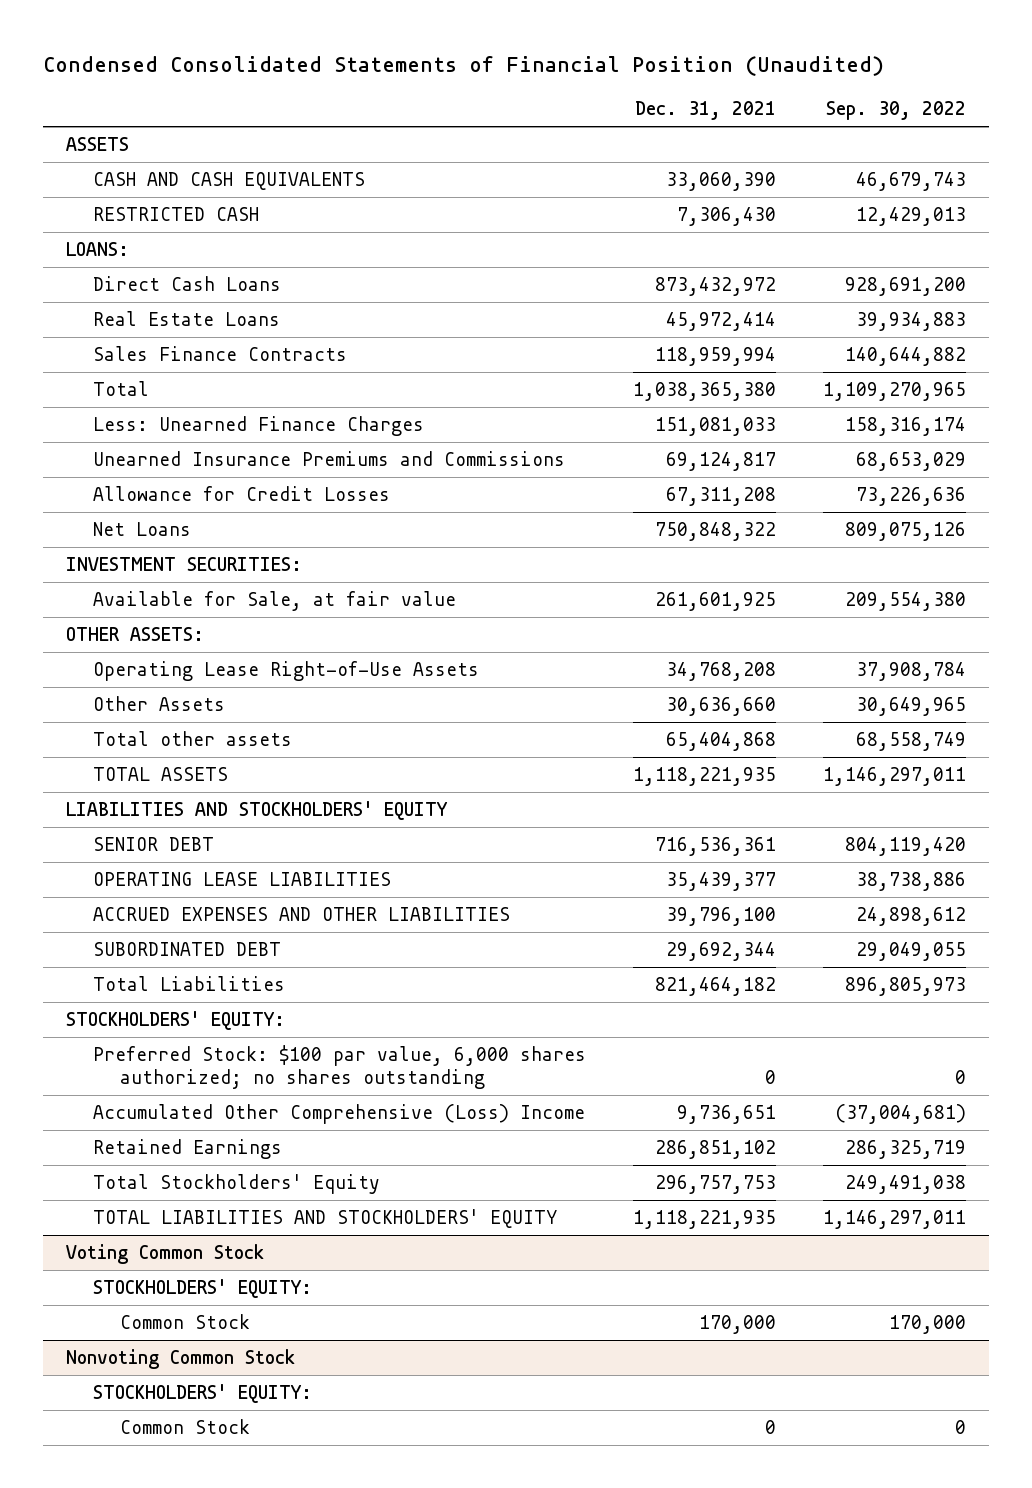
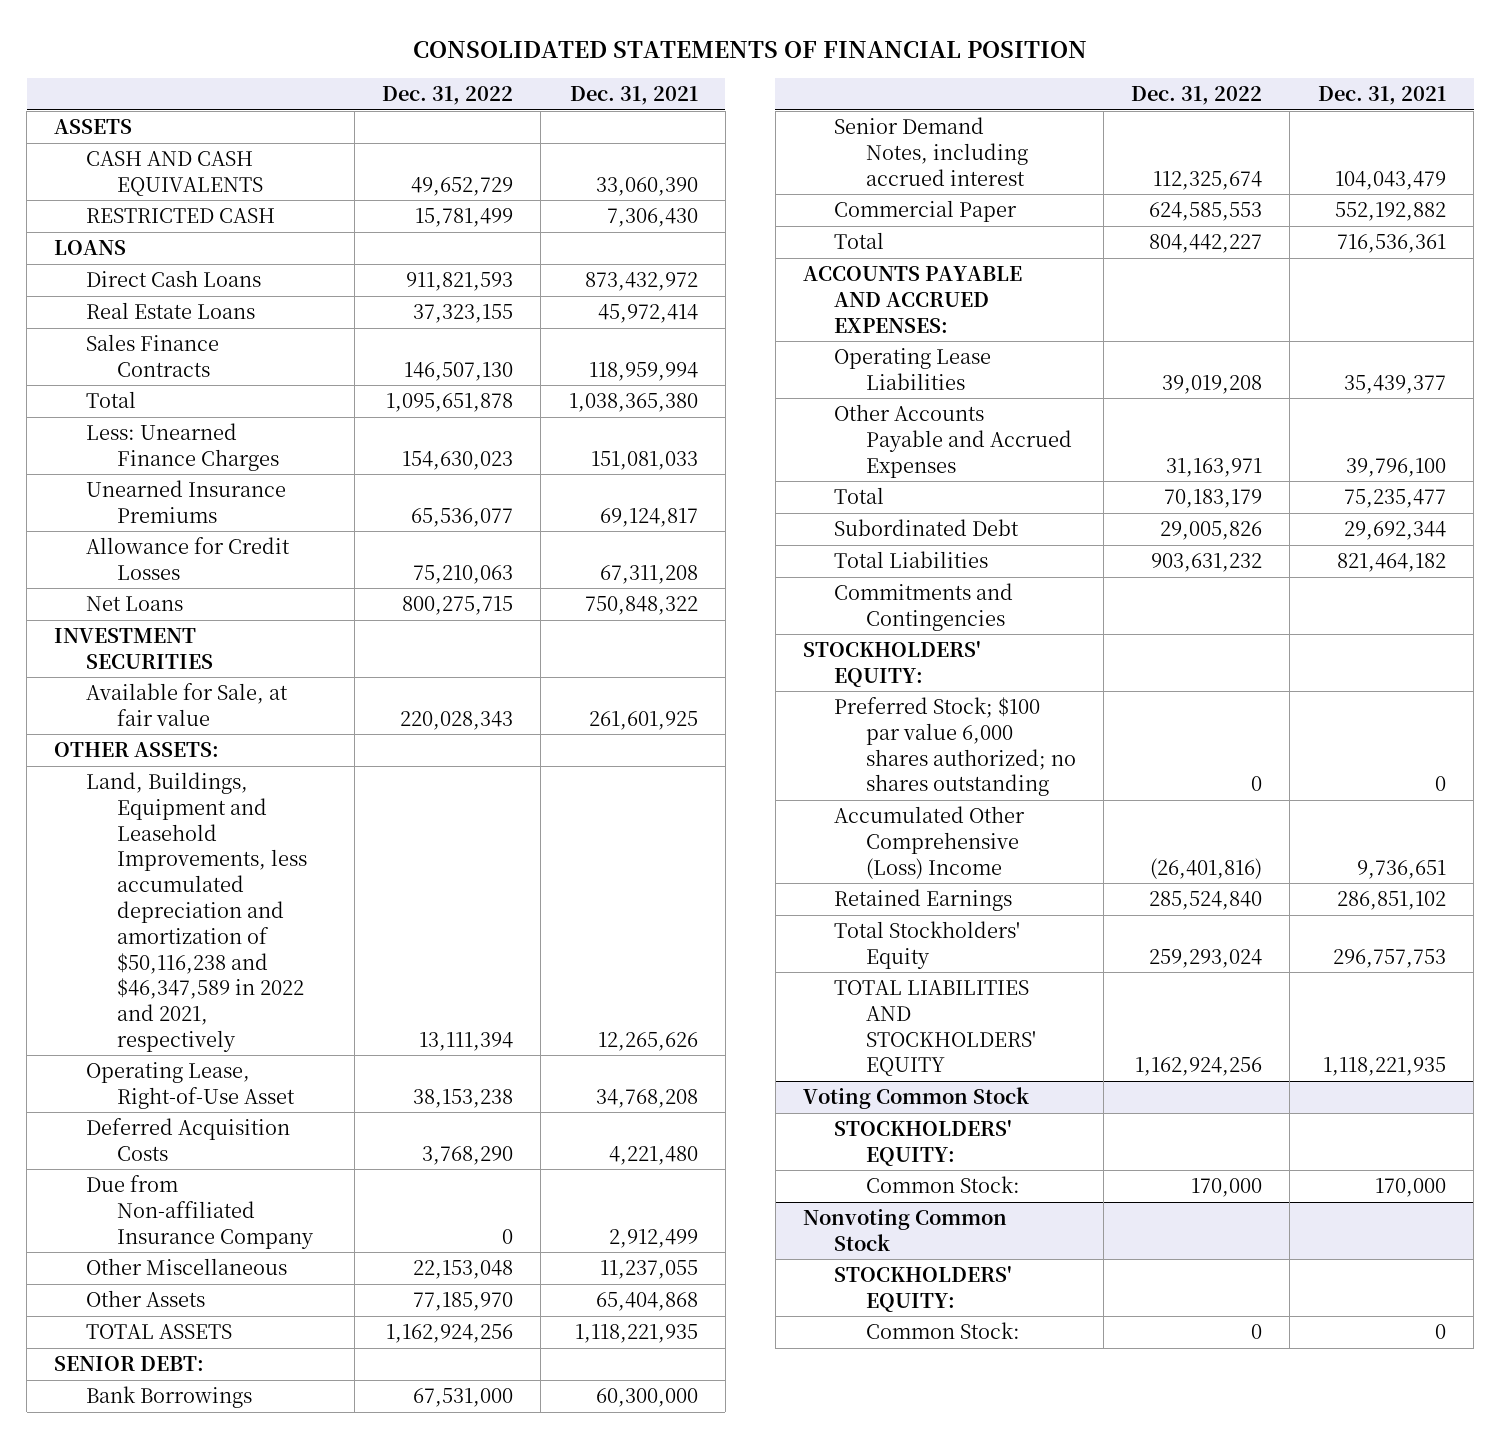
[42,55,884,76] Condensed Consolidated Statements of Financial Position (Unaudited) -> [413,40,1088,58] CONSOLIDATED STATEMENTS OF FINANCIAL POSITION
[825,100,966,120] Sep. 30, 2022 -> none
none -> [382,86,514,106] Dec. 31, 2022
[65,242,129,257] LOANS: -> [54,240,127,256] LOANS
[93,451,566,467] Unearned Insurance Premiums and Commissions -> [85,480,286,523] Unearned Insurance Premiums
[65,557,302,572] INVESTMENT SECURITIES: -> [54,628,213,669] INVESTMENT SECURITIES
[93,731,293,747] Total other assets -> none
none -> [85,772,308,1052] Land, Buildings, Equipment and Leasehold Improvements, less accumulated depreciation and amortization of $50,116,238 and $46,347,589 in 2022 and 2021, respectively
[93,661,480,682] Operating Lease Right-of-Use Assets -> [85,1062,296,1109] Operating Lease, Right-of-Use Asset
none -> [85,1118,290,1161] Deferred Acquisition Costs
none -> [85,1175,315,1249] Due from Non-affiliated Insurance Company
none -> [85,1258,287,1276] Other Miscellaneous
[665,697,776,717] 30,636,660 -> [595,1292,698,1312] 65,404,868
[65,801,448,821] LIABILITIES AND STOCKHOLDERS' EQUITY -> none
none -> [54,1356,205,1372] SENIOR DEBT:
none -> [85,1386,252,1409] Bank Borrowings
none -> [834,117,1028,186] Senior Demand Notes, including accrued interest
none -> [834,200,1018,223] Commercial Paper
[93,837,215,852] SENIOR DEBT -> [834,232,885,250] Total
none -> [802,266,1022,333] ACCOUNTS PAYABLE AND ACCRUED EXPENSES:
[93,872,392,887] OPERATING LEASE LIABILITIES -> [834,348,992,390] Operating Lease Liabilities
[93,907,511,922] ACCRUED EXPENSES AND OTHER LIABILITIES -> [834,404,1072,478] Other Accounts Payable and Accrued Expenses
none -> [834,487,885,505] Total
[93,942,282,957] SUBORDINATED DEBT -> [834,519,1020,537] Subordinated Debt
none -> [834,583,1014,631] Commitments and Contingencies
[93,1045,587,1089] Preferred Stock: $100 par value, 6,000 shares authorized; no shares outstanding -> [834,697,1076,797] Preferred Stock; $100 par value 6,000 shares authorized; no shares outstanding
[120,1314,251,1330] Common Stock -> [865,1176,1020,1194] Common Stock:
[120,1419,251,1435] Common Stock -> [865,1322,1020,1340] Common Stock:

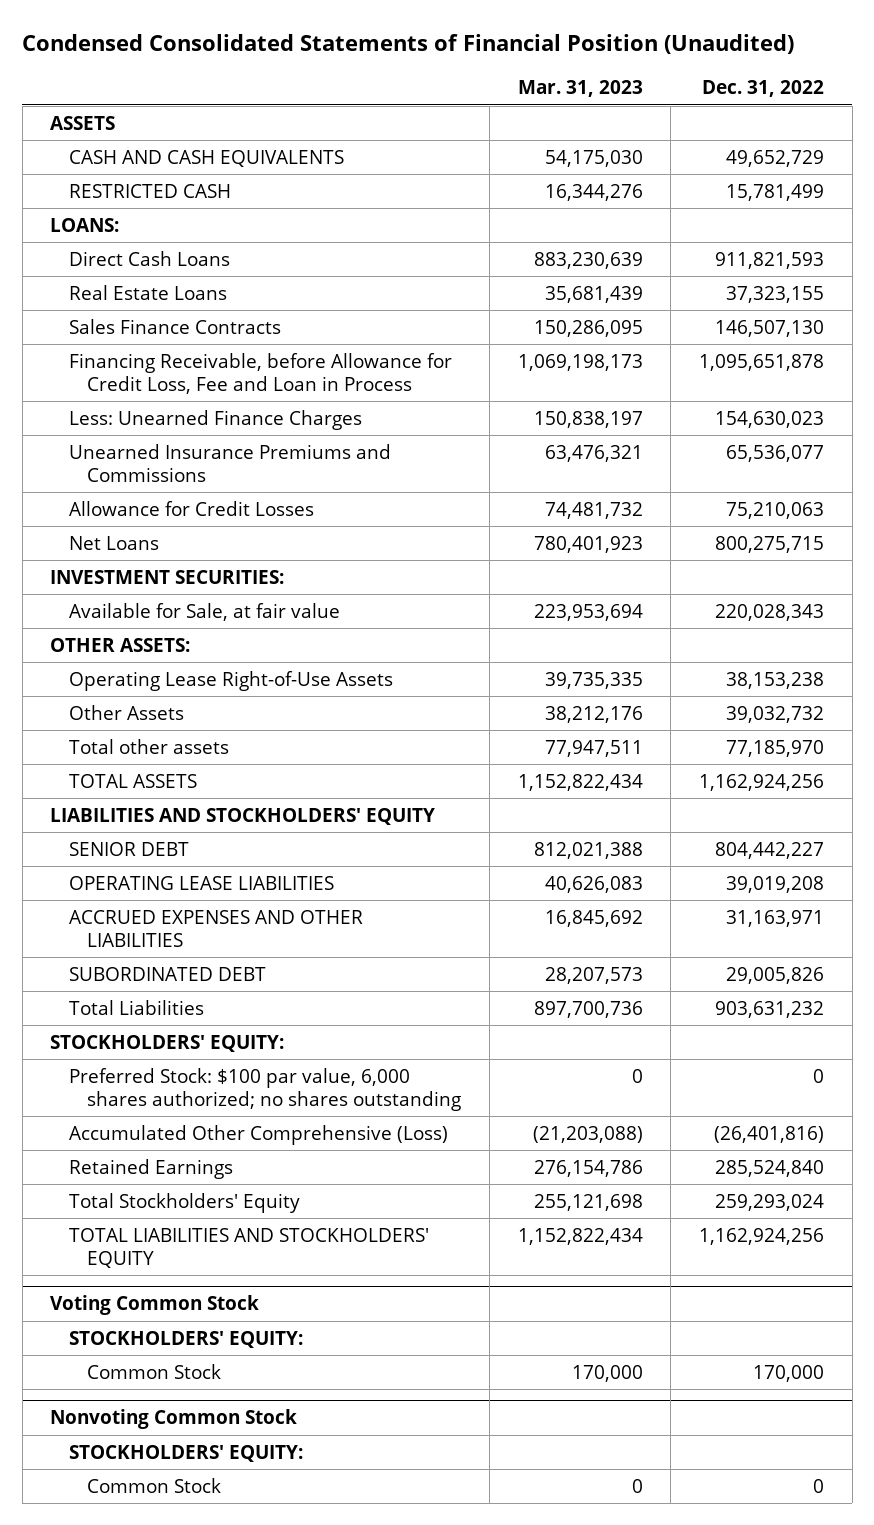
[413,40,1088,58] CONSOLIDATED STATEMENTS OF FINANCIAL POSITION -> [22,34,795,55] Condensed Consolidated Statements of Financial Position (Unaudited)
[569,86,698,106] Dec. 31, 2021 -> none
none -> [517,80,643,98] Mar. 31, 2023
[54,240,127,256] LOANS -> [50,217,120,232] LOANS:
[85,391,136,409] Total -> [68,352,452,394] Financing Receivable, before Allowance for Credit Loss, Fee and Loan in Process
[85,480,286,523] Unearned Insurance Premiums -> [68,443,391,482] Unearned Insurance Premiums and Commissions
[54,628,213,669] INVESTMENT SECURITIES -> [50,569,285,584] INVESTMENT SECURITIES:
[85,772,308,1052] Land, Buildings, Equipment and Leasehold Improvements, less accumulated depreciation and amortization of $50,116,238 and $46,347,589 in 2022 and 2021, respectively -> none
[85,1118,290,1161] Deferred Acquisition Costs -> none
[85,1175,315,1249] Due from Non-affiliated Insurance Company -> none
[85,1062,296,1109] Operating Lease, Right-of-Use Asset -> [68,670,393,691] Operating Lease Right-of-Use Assets
[85,1258,287,1276] Other Miscellaneous -> [68,704,184,720] Other Assets
[413,1260,514,1280] 22,153,048 -> [726,705,825,723] 39,032,732
[85,1290,205,1308] Other Assets -> [68,738,229,754] Total other assets
[54,1356,205,1372] SENIOR DEBT: -> none
[85,1386,252,1409] Bank Borrowings -> none
[834,117,1028,186] Senior Demand Notes, including accrued interest -> none
[834,200,1018,223] Commercial Paper -> none
[802,266,1022,333] ACCOUNTS PAYABLE AND ACCRUED EXPENSES: -> none
[834,487,885,505] Total -> none
none -> [50,807,436,825] LIABILITIES AND STOCKHOLDERS' EQUITY
[834,232,885,250] Total -> [68,841,189,856] SENIOR DEBT
[834,348,992,390] Operating Lease Liabilities -> [68,875,334,890] OPERATING LEASE LIABILITIES
[834,404,1072,478] Other Accounts Payable and Accrued Expenses -> [68,909,363,947] ACCRUED EXPENSES AND OTHER LIABILITIES
[834,519,1020,537] Subordinated Debt -> [68,966,266,981] SUBORDINATED DEBT
[834,583,1014,631] Commitments and Contingencies -> none
[834,697,1076,797] Preferred Stock; $100 par value 6,000 shares authorized; no shares outstanding -> [68,1067,462,1111] Preferred Stock: $100 par value, 6,000 shares authorized; no shares outstanding
[834,806,1026,879] Accumulated Other Comprehensive (Loss) Income -> [68,1124,448,1145] Accumulated Other Comprehensive (Loss)
[865,1176,1020,1194] Common Stock: -> [87,1363,222,1379] Common Stock
[865,1322,1020,1340] Common Stock: -> [87,1477,222,1493] Common Stock

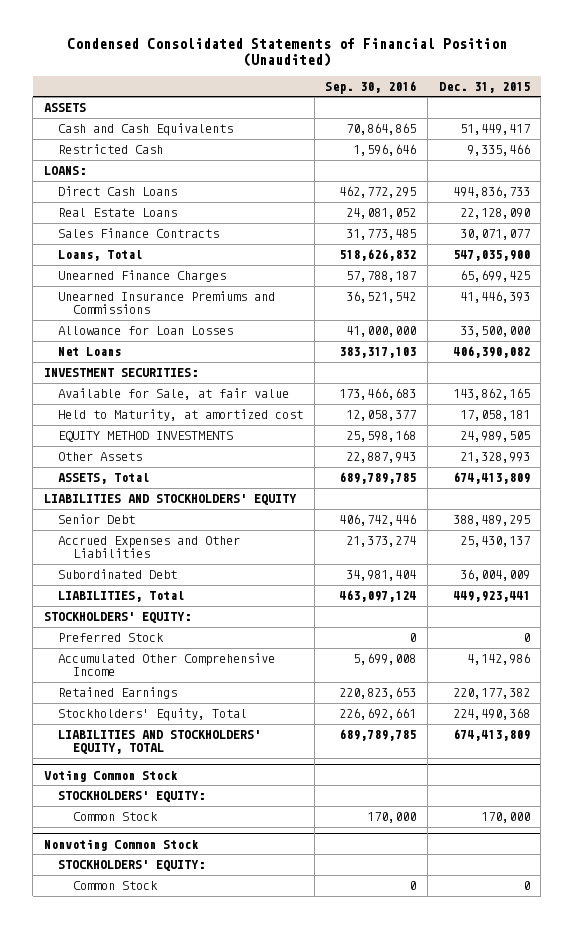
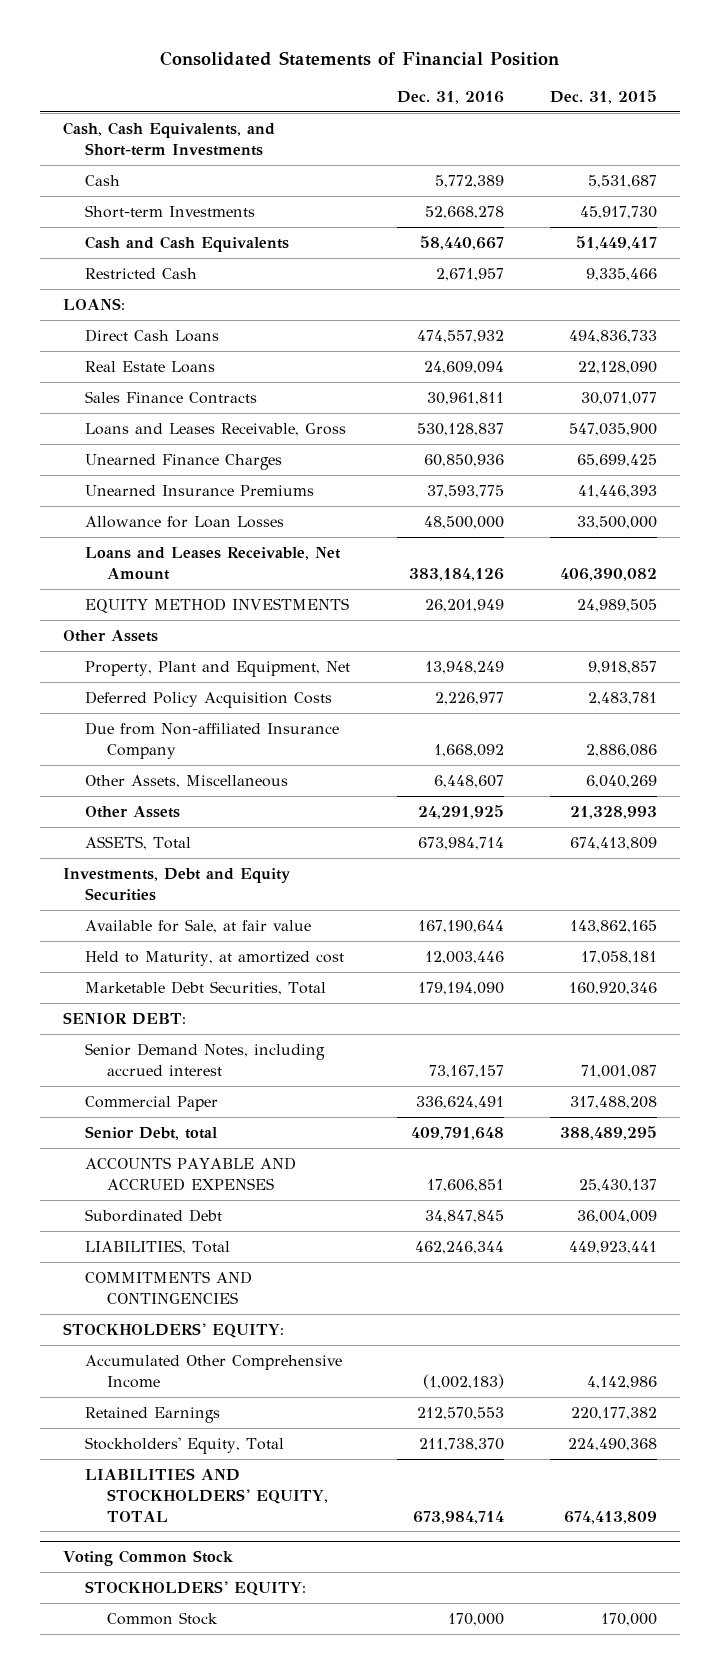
[66,37,507,68] Condensed Consolidated Statements of Financial Position (Unaudited) -> [160,51,560,67] Consolidated Statements of Financial Position
[325,80,417,94] Sep. 30, 2016 -> none
none -> [396,91,504,105] Dec. 31, 2016
[43,103,86,113] ASSETS -> none
none -> [63,121,276,156] Cash, Cash Equivalents, and Short-term Investments
none -> [85,174,121,186] Cash
none -> [85,204,256,218] Short-term Investments
[58,250,143,262] Loans, Total -> [85,422,347,436] Loans and Leases Receivable, Gross
[58,291,276,315] Unearned Insurance Premiums and Commissions -> [85,484,315,496] Unearned Insurance Premiums
[43,368,198,378] INVESTMENT SECURITIES: -> none
[58,347,122,357] Net Loans -> [85,546,342,580] Loans and Leases Receivable, Net Amount
none -> [63,629,159,642] Other Assets
none -> [85,660,351,677] Property, Plant and Equipment, Net
none -> [85,690,333,708] Deferred Policy Acquisition Costs
none -> [85,721,340,759] Due from Non-affiliated Insurance Company
none -> [85,774,289,788] Other Assets, Miscellaneous
[43,494,297,506] LIABILITIES AND STOCKHOLDERS' EQUITY -> none
none -> [63,867,292,901] Investments, Debt and Equity Securities
[58,388,290,401] Available for Sale, at fair value -> [85,918,312,933] Available for Sale, at fair value
[58,409,304,422] Held to Maturity, at amortized cost -> [85,950,345,966] Held to Maturity, at amortized cost
none -> [85,980,327,995] Marketable Debt Securities, Total
none -> [63,1011,187,1025] SENIOR DEBT:
none -> [85,1042,326,1076] Senior Demand Notes, including accrued interest
none -> [85,1095,219,1111] Commercial Paper
[58,514,136,525] Senior Debt -> [85,1125,218,1140] Senior Debt, total
[58,536,241,559] Accrued Expenses and Other Liabilities -> [85,1156,297,1191] ACCOUNTS PAYABLE AND ACCRUED EXPENSES
none -> [85,1270,253,1304] COMMITMENTS AND CONTINGENCIES
[58,633,165,643] Preferred Stock -> none
[43,838,199,851] Nonvoting Common Stock -> none
[58,860,206,872] STOCKHOLDERS' EQUITY: -> none
[72,881,158,891] Common Stock -> none

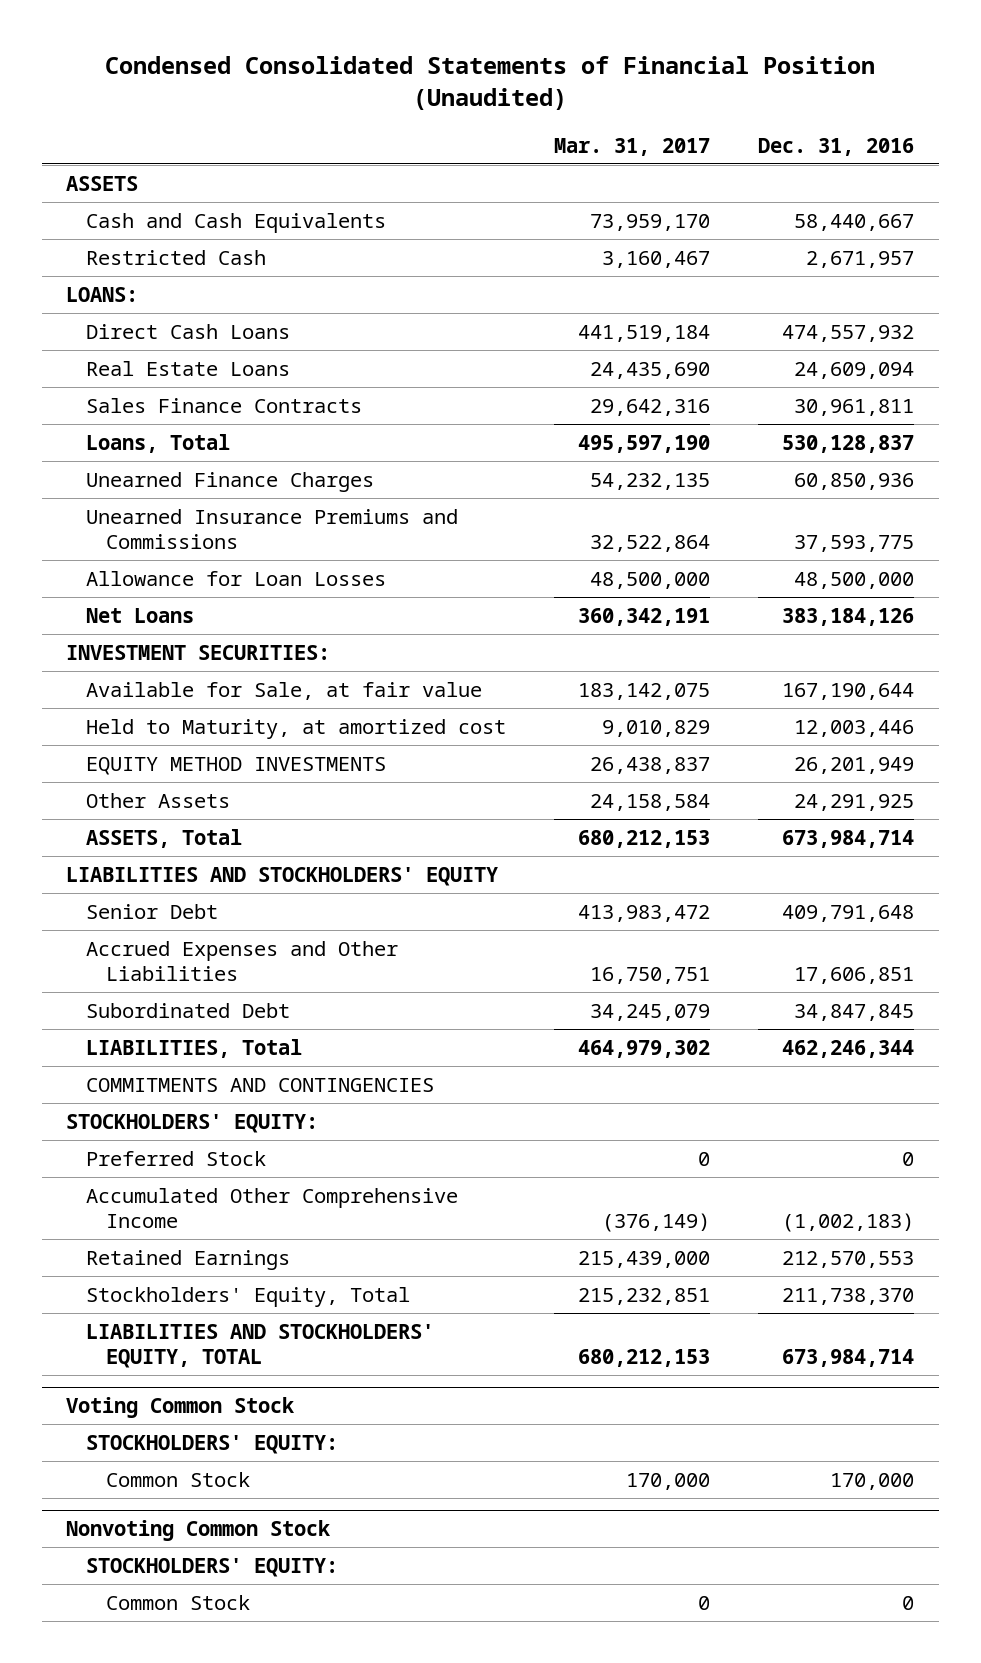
[160,51,560,67] Consolidated Statements of Financial Position -> [105,56,876,111] Condensed Consolidated Statements of Financial Position (Unaudited)
[550,90,658,105] Dec. 31, 2015 -> none
none -> [554,137,711,156] Mar. 31, 2017
[63,121,276,156] Cash, Cash Equivalents, and Short-term Investments -> none
[85,174,121,186] Cash -> none
[85,204,256,218] Short-term Investments -> none
none -> [66,175,139,191] ASSETS
[85,422,347,436] Loans and Leases Receivable, Gross -> [86,433,231,453] Loans, Total
[85,484,315,496] Unearned Insurance Premiums -> [86,508,459,549] Unearned Insurance Premiums and Commissions
[85,546,342,580] Loans and Leases Receivable, Net Amount -> [86,607,195,623] Net Loans
none -> [66,644,331,660] INVESTMENT SECURITIES:
[85,918,312,933] Available for Sale, at fair value -> [86,681,483,700] Available for Sale, at fair value
[85,950,345,966] Held to Maturity, at amortized cost -> [86,718,507,739] Held to Maturity, at amortized cost
[63,629,159,642] Other Assets -> none
[85,660,351,677] Property, Plant and Equipment, Net -> none
[85,690,333,708] Deferred Policy Acquisition Costs -> none
[85,721,340,759] Due from Non-affiliated Insurance Company -> none
[85,774,289,788] Other Assets, Miscellaneous -> none
[63,867,292,901] Investments, Debt and Equity Securities -> none
[85,980,327,995] Marketable Debt Securities, Total -> none
[63,1011,187,1025] SENIOR DEBT: -> none
[85,1042,326,1076] Senior Demand Notes, including accrued interest -> none
[85,1095,219,1111] Commercial Paper -> none
none -> [66,866,499,886] LIABILITIES AND STOCKHOLDERS' EQUITY
[85,1125,218,1140] Senior Debt, total -> [86,903,219,919] Senior Debt
[85,1156,297,1191] ACCOUNTS PAYABLE AND ACCRUED EXPENSES -> [86,940,399,981] Accrued Expenses and Other Liabilities
none -> [86,1150,267,1166] Preferred Stock
none -> [66,1520,331,1542] Nonvoting Common Stock
none -> [86,1557,339,1577] STOCKHOLDERS' EQUITY:
none -> [105,1594,250,1610] Common Stock

